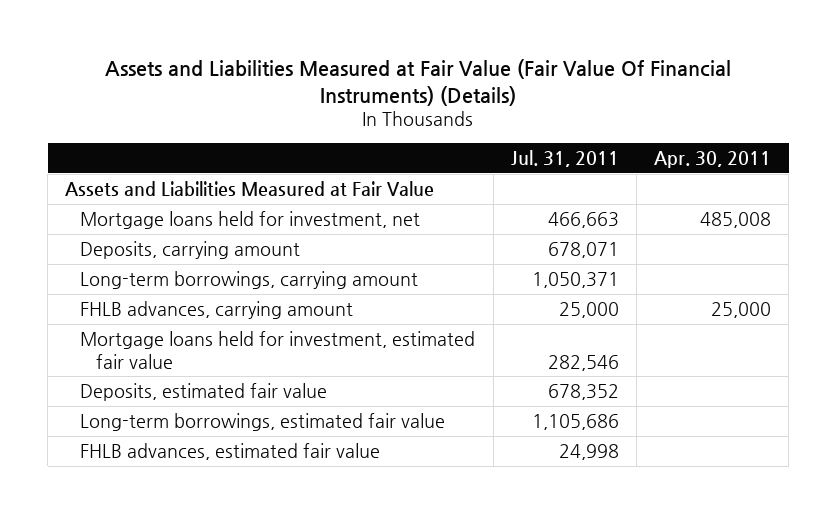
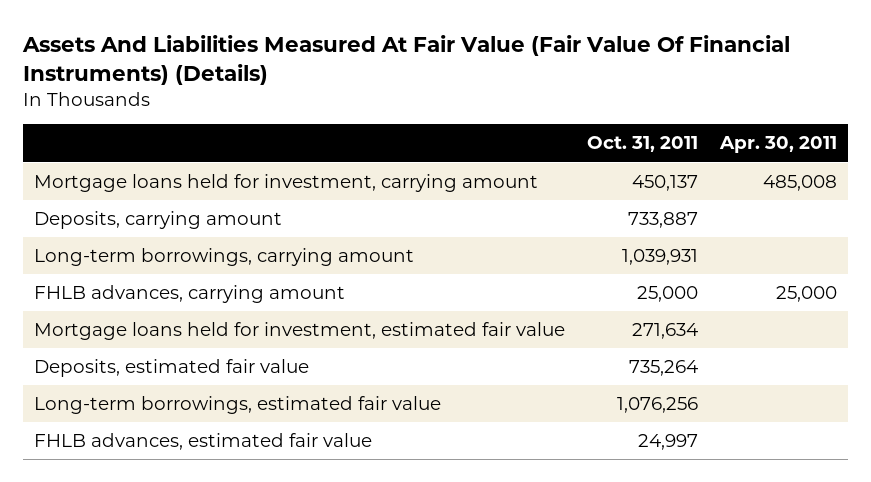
[105,58,732,106] Assets and Liabilities Measured at Fair Value (Fair Value Of Financial Instruments) (Details) -> [21,34,790,85] Assets And Liabilities Measured At Fair Value (Fair Value Of Financial Instruments) (Details)
[510,149,619,167] Jul. 31, 2011 -> none
none -> [586,136,698,153] Oct. 31, 2011
[65,180,435,196] Assets and Liabilities Measured at Fair Value -> none
[80,210,421,229] Mortgage loans held for investment, net -> [33,174,538,193] Mortgage loans held for investment, carrying amount

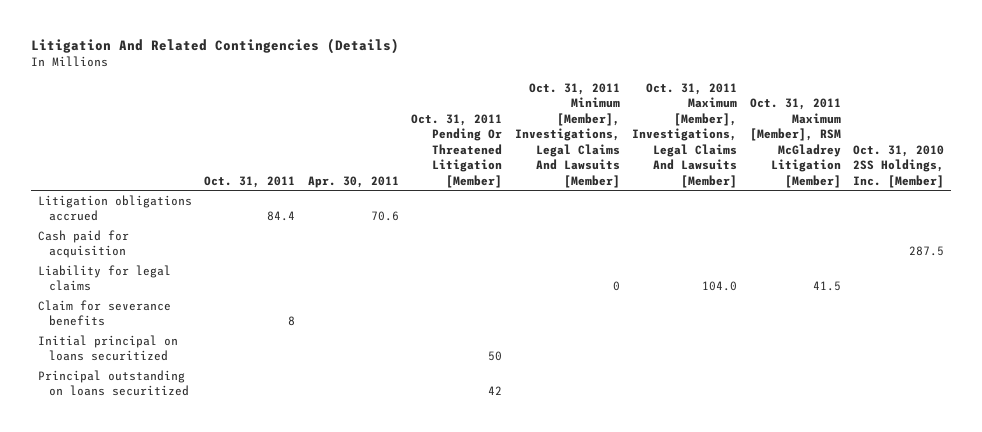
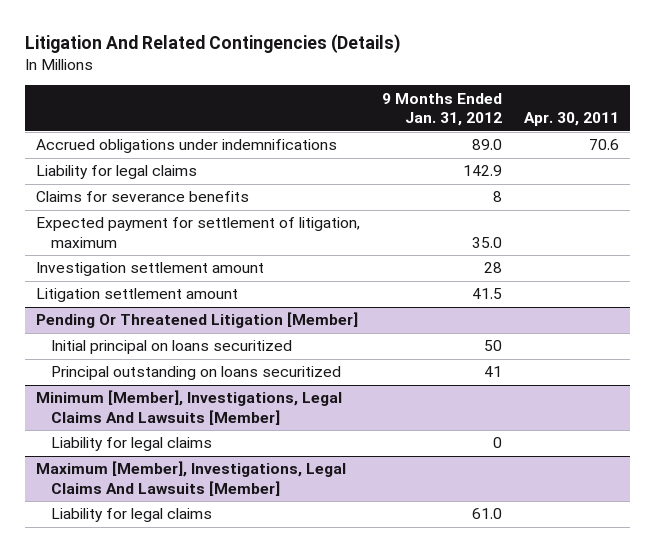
[204,175,296,188] Oct. 31, 2011 -> none
[411,113,503,188] Oct. 31, 2011 Pending Or Threatened Litigation [Member] -> none
[514,82,620,188] Oct. 31, 2011 Minimum [Member], Investigations, Legal Claims And Lawsuits [Member] -> none
[632,82,738,188] Oct. 31, 2011 Maximum [Member], Investigations, Legal Claims And Lawsuits [Member] -> none
[749,98,841,188] Oct. 31, 2011 Maximum [Member], RSM McGladrey Litigation [Member] -> none
[853,144,945,188] Oct. 31, 2010 2SS Holdings, Inc. [Member] -> none
none -> [381,92,502,127] 9 Months Ended Jan. 31, 2012
[37,230,129,259] Cash paid for acquisition -> none
[37,195,192,222] Litigation obligations accrued -> [36,139,338,154] Accrued obligations under indemnifications
[37,335,178,362] Initial principal on loans securitized -> none
[37,370,190,397] Principal outstanding on loans securitized -> none
[37,300,171,327] Claim for severance benefits -> [36,191,250,203] Claims for severance benefits
none -> [36,217,361,248] Expected payment for settlement of litigation, maximum
none -> [36,262,265,277] Investigation settlement amount
none -> [36,288,239,303] Litigation settlement amount
none -> [36,312,359,329] Pending Or Threatened Litigation [Member]
none -> [50,340,292,355] Initial principal on loans securitized
none -> [50,366,341,381] Principal outstanding on loans securitized
none -> [36,390,343,425] Minimum [Member], Investigations, Legal Claims And Lawsuits [Member]
none -> [50,437,212,452] Liability for legal claims
none -> [36,461,347,496] Maximum [Member], Investigations, Legal Claims And Lawsuits [Member]
none -> [50,508,212,523] Liability for legal claims

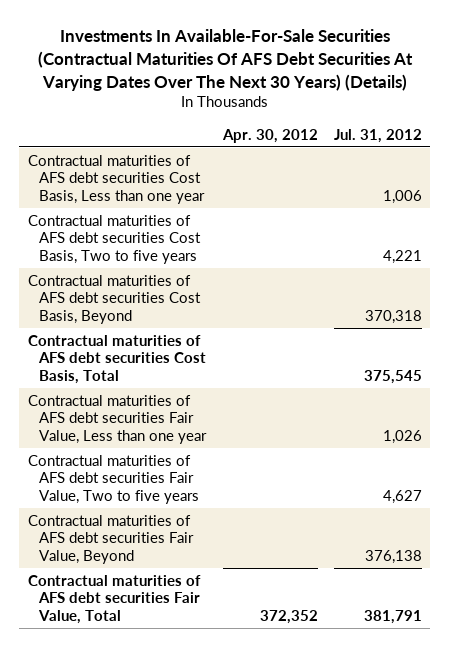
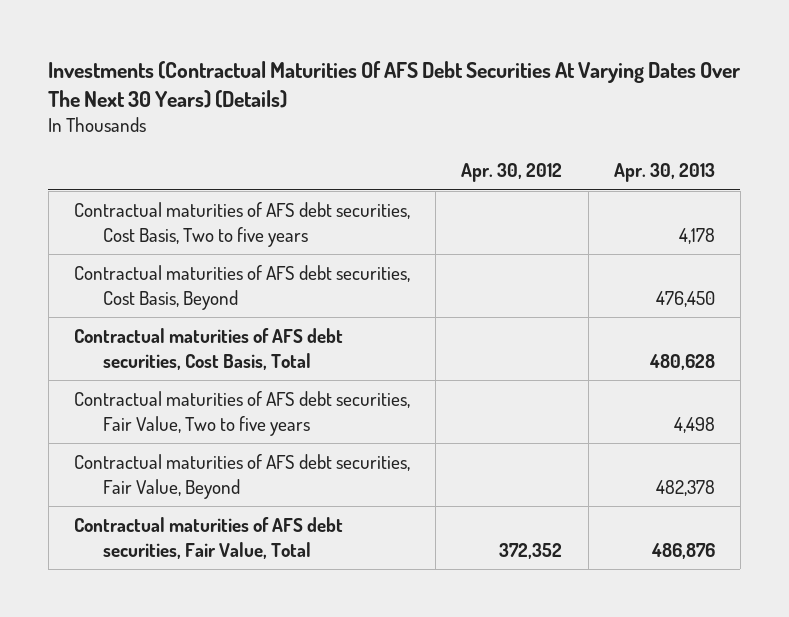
[37,29,413,91] Investments In Available-For-Sale Securities (Contractual Maturities Of AFS Debt Securities At Varying Dates Over The Next 30 Years) (Details) -> [48,60,741,108] Investments (Contractual Maturities Of AFS Debt Securities At Varying Dates Over The Next 30 Years) (Details)
[334,128,423,143] Jul. 31, 2012 -> none
none -> [613,163,715,183] Apr. 30, 2013
[27,154,206,205] Contractual maturities of AFS debt securities Cost Basis, Less than one year -> none
[27,394,208,445] Contractual maturities of AFS debt securities Fair Value, Less than one year -> none
[27,214,202,265] Contractual maturities of AFS debt securities Cost Basis, Two to five years -> [74,202,411,247] Contractual maturities of AFS debt securities, Cost Basis, Two to five years
[27,274,202,325] Contractual maturities of AFS debt securities Cost Basis, Beyond -> [74,265,411,310] Contractual maturities of AFS debt securities, Cost Basis, Beyond
[27,334,207,385] Contractual maturities of AFS debt securities Cost Basis, Total -> [74,328,344,370] Contractual maturities of AFS debt securities, Cost Basis, Total
[27,454,200,505] Contractual maturities of AFS debt securities Fair Value, Two to five years -> [74,391,411,436] Contractual maturities of AFS debt securities, Fair Value, Two to five years
[27,514,195,565] Contractual maturities of AFS debt securities Fair Value, Beyond -> [74,454,411,499] Contractual maturities of AFS debt securities, Fair Value, Beyond
[27,574,201,625] Contractual maturities of AFS debt securities Fair Value, Total -> [74,517,344,559] Contractual maturities of AFS debt securities, Fair Value, Total

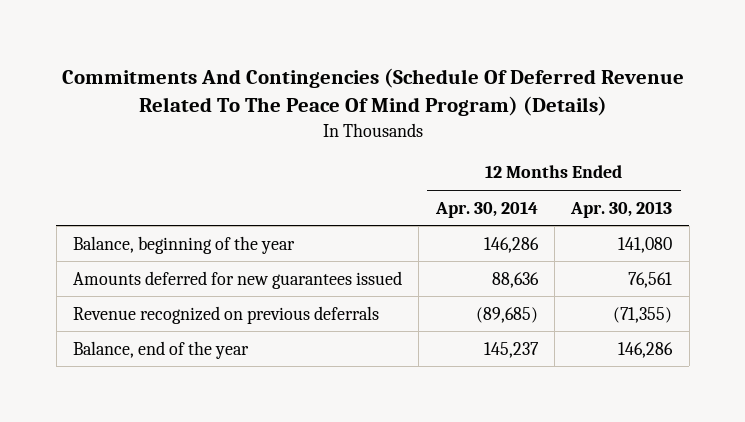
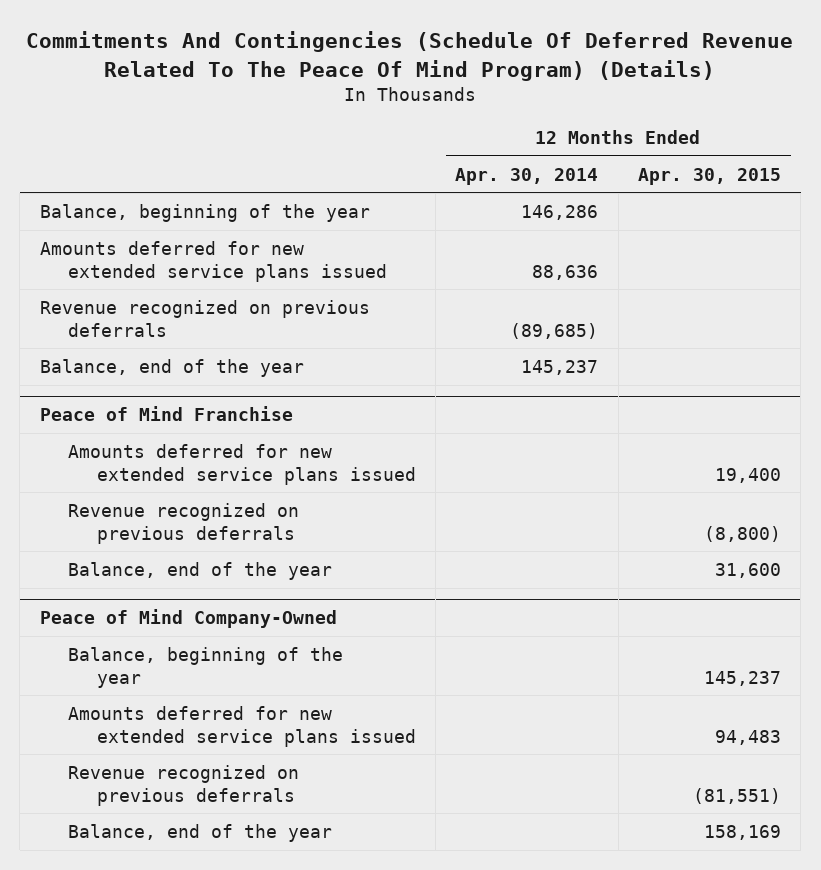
[570,200,673,218] Apr. 30, 2013 -> none
none -> [638,167,782,185] Apr. 30, 2015
[73,270,403,289] Amounts deferred for new guarantees issued -> [39,240,388,282] Amounts deferred for new extended service plans issued
none -> [39,406,293,422] Peace of Mind Franchise
none -> [68,443,416,485] Amounts deferred for new extended service plans issued
none -> [68,502,300,544] Revenue recognized on previous deferrals
none -> [68,561,333,580] Balance, end of the year
none -> [39,609,337,629] Peace of Mind Company-Owned
none -> [68,646,344,688] Balance, beginning of the year
none -> [68,705,416,747] Amounts deferred for new extended service plans issued
none -> [68,764,300,806] Revenue recognized on previous deferrals
none -> [68,823,333,842] Balance, end of the year

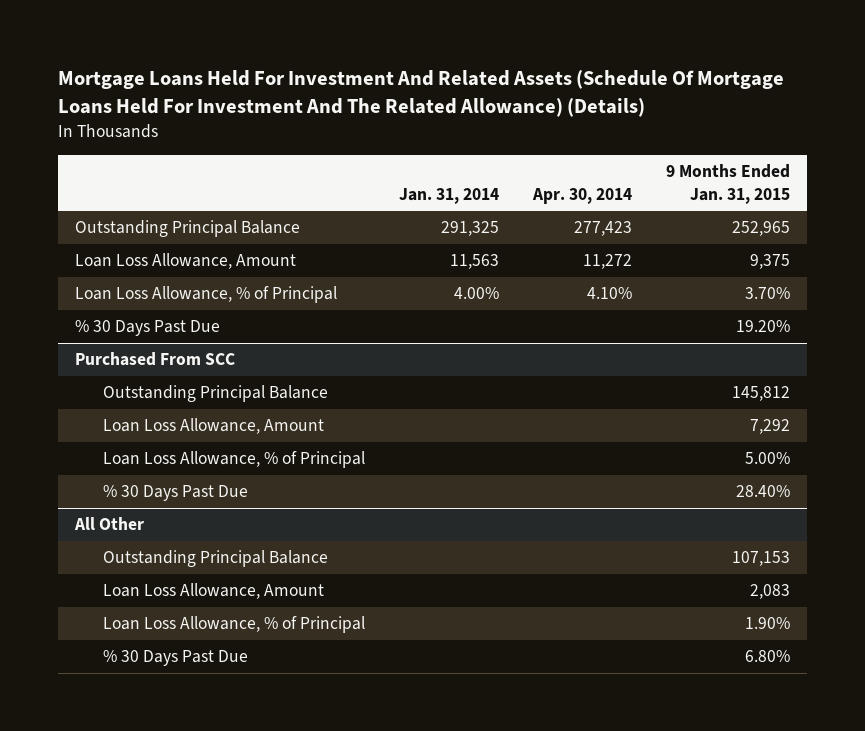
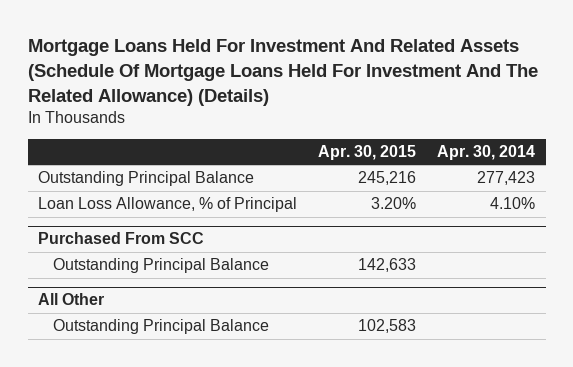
[398,187,499,204] Jan. 31, 2014 -> none
[666,163,791,204] 9 Months Ended Jan. 31, 2015 -> none
none -> [318,145,417,161] Apr. 30, 2015
[74,253,296,270] Loan Loss Allowance, Amount -> none
[74,320,220,337] % 30 Days Past Due -> none
[102,418,324,435] Loan Loss Allowance, Amount -> none
[102,451,365,469] Loan Loss Allowance, % of Principal -> none
[102,485,248,502] % 30 Days Past Due -> none
[102,583,324,600] Loan Loss Allowance, Amount -> none
[102,616,365,634] Loan Loss Allowance, % of Principal -> none
[102,650,248,667] % 30 Days Past Due -> none

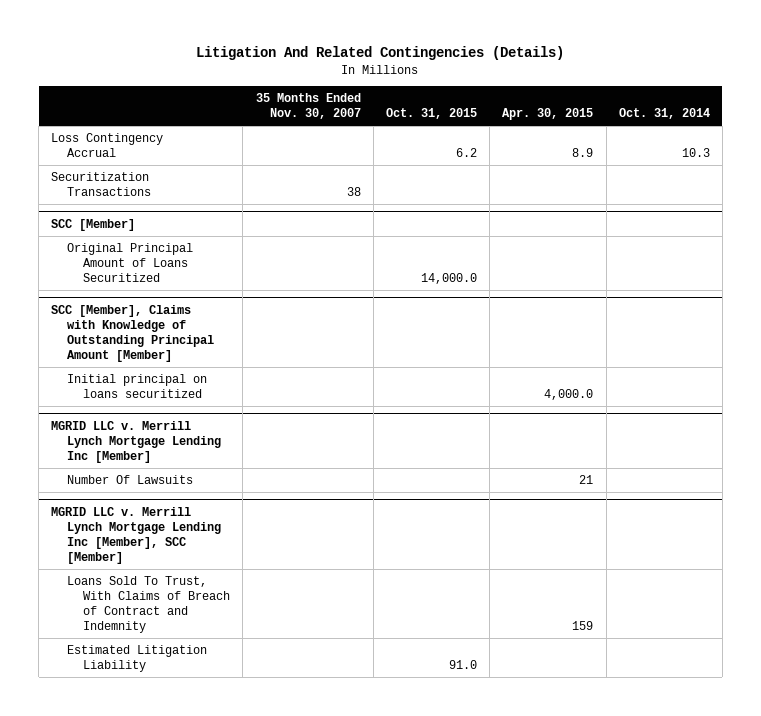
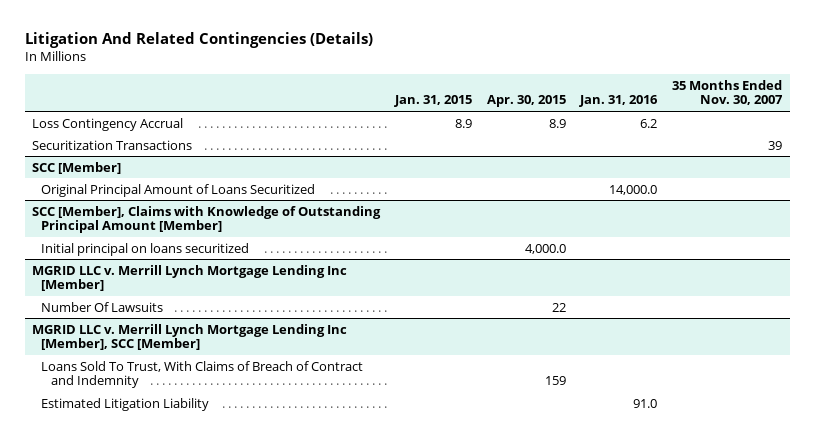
[385,108,477,120] Oct. 31, 2015 -> none
[618,108,710,120] Oct. 31, 2014 -> none
none -> [393,95,472,108] Jan. 31, 2015
none -> [579,95,659,108] Jan. 31, 2016
[346,187,361,197] 38 -> [768,140,783,150] 39
[579,474,594,484] 21 -> [551,302,566,312] 22

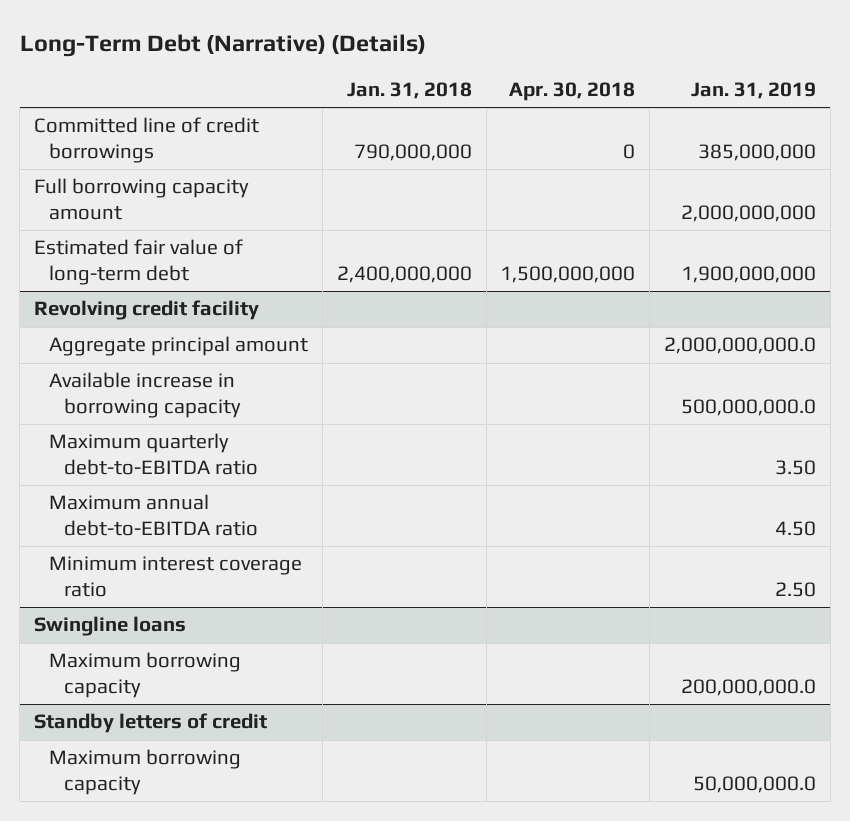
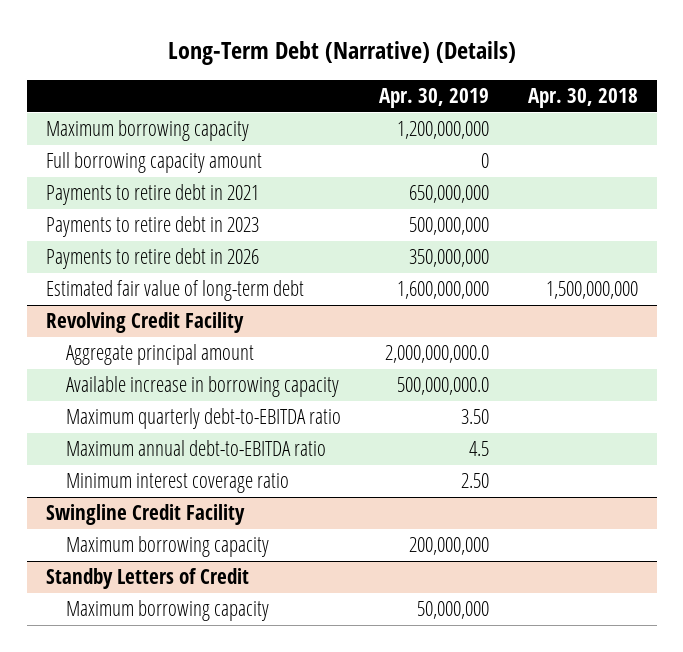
[346,82,472,100] Jan. 31, 2018 -> none
[691,82,817,100] Jan. 31, 2019 -> none
none -> [379,87,490,108] Apr. 30, 2019
[33,117,259,163] Committed line of credit borrowings -> none
none -> [45,120,249,142] Maximum borrowing capacity
none -> [45,184,259,206] Payments to retire debt in 2021
none -> [45,216,259,238] Payments to retire debt in 2023
none -> [45,248,259,270] Payments to retire debt in 2026
[33,300,259,321] Revolving credit facility -> [45,312,244,334] Revolving Credit Facility
[33,616,186,637] Swingline loans -> [45,504,245,526] Swingline Credit Facility
[33,713,267,734] Standby letters of credit -> [45,568,249,590] Standby Letters of Credit

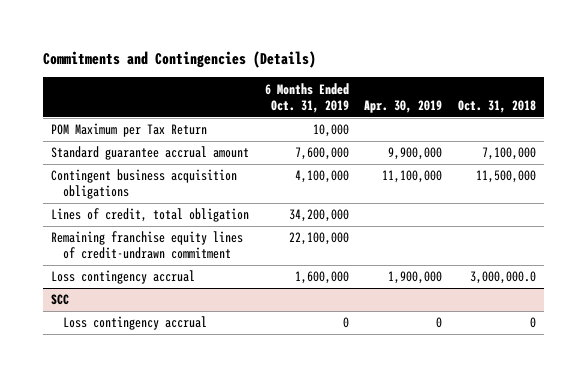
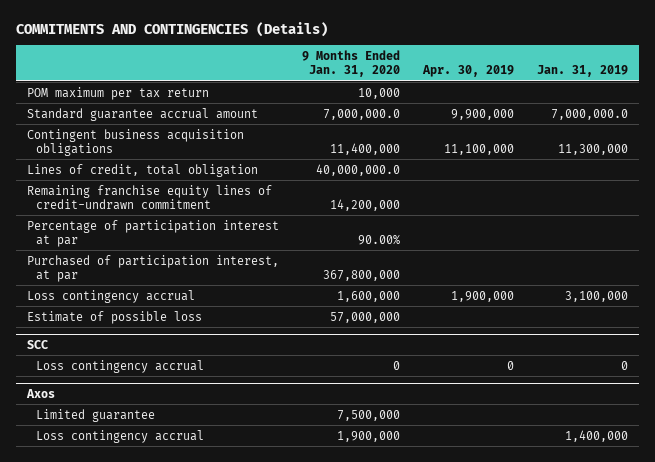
[43,51,317,69] Commitments and Contingencies (Details) -> [15,21,328,37] COMMITMENTS AND CONTINGENCIES (Details)
[264,82,349,113] 6 Months Ended Oct. 31, 2019 -> none
[457,99,536,113] Oct. 31, 2018 -> none
none -> [302,50,401,78] 9 Months Ended Jan. 31, 2020
none -> [536,65,628,78] Jan. 31, 2019
[50,123,207,138] POM Maximum per Tax Return -> [27,86,210,100] POM maximum per tax return
none -> [27,219,280,247] Percentage of participation interest at par
none -> [27,254,280,282] Purchased of participation interest, at par
none -> [27,310,203,324] Estimate of possible loss
none -> [26,388,56,398] Axos
none -> [35,408,155,422] Limited guarantee
none -> [35,429,204,443] Loss contingency accrual

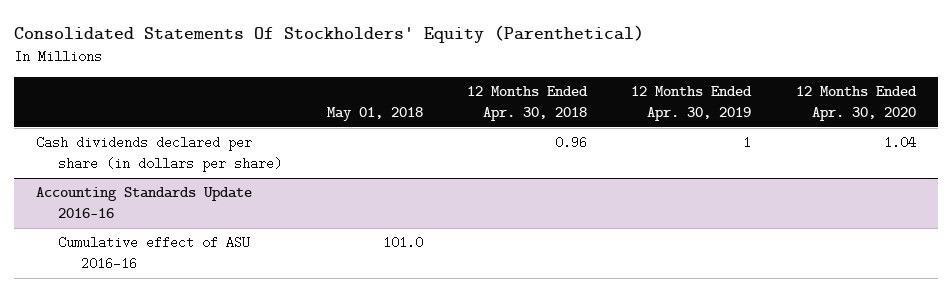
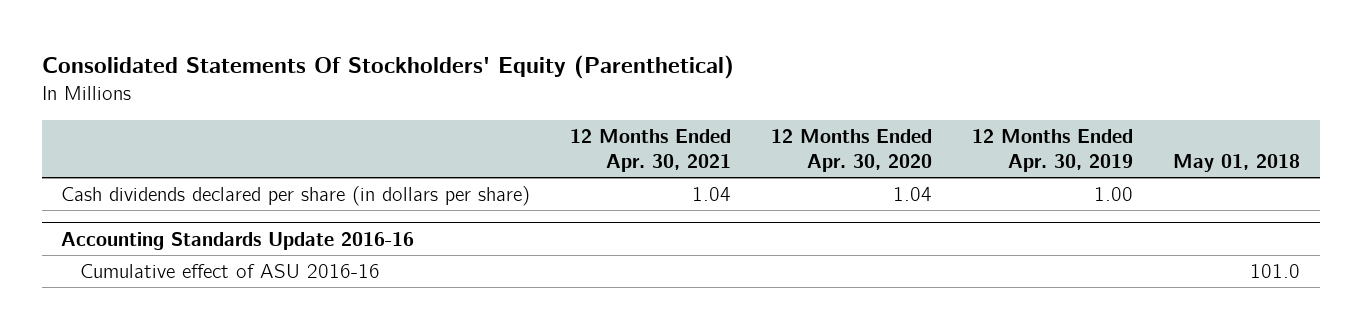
[467,86,589,122] 12 Months Ended Apr. 30, 2018 -> none
none -> [570,128,732,173] 12 Months Ended Apr. 30, 2021
[743,136,752,150] 1 -> [1094,186,1134,201] 1.00

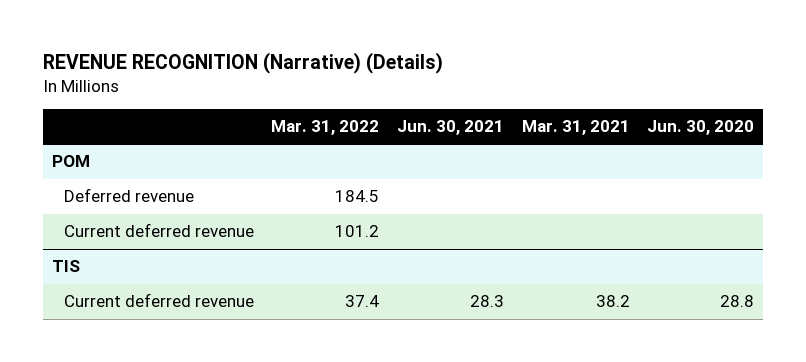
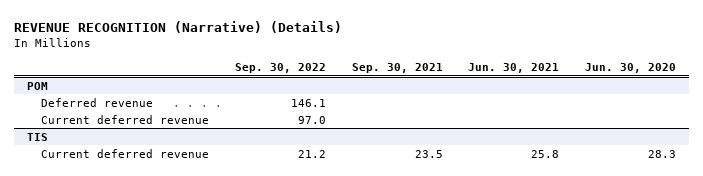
[271,119,380,135] Mar. 31, 2022 -> none
[521,119,630,135] Mar. 31, 2021 -> none
none -> [235,62,327,73] Sep. 30, 2022
none -> [351,62,443,73] Sep. 30, 2021
[470,295,505,308] 28.3 -> [531,149,560,158] 25.8
[720,295,755,308] 28.8 -> [647,149,676,158] 28.3

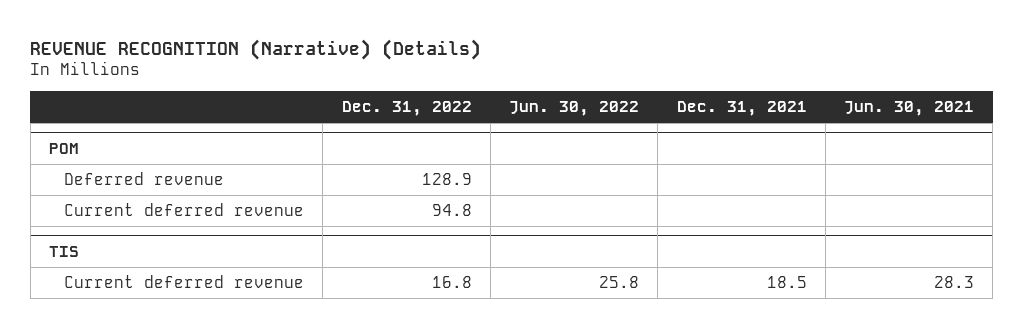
[235,62,327,73] Sep. 30, 2022 -> none
[351,62,443,73] Sep. 30, 2021 -> none
[584,62,676,73] Jun. 30, 2020 -> none
none -> [341,100,472,116] Dec. 31, 2022
none -> [509,100,640,116] Jun. 30, 2022
none -> [676,100,807,116] Dec. 31, 2021
[531,149,560,158] 25.8 -> [934,276,975,289] 28.3

